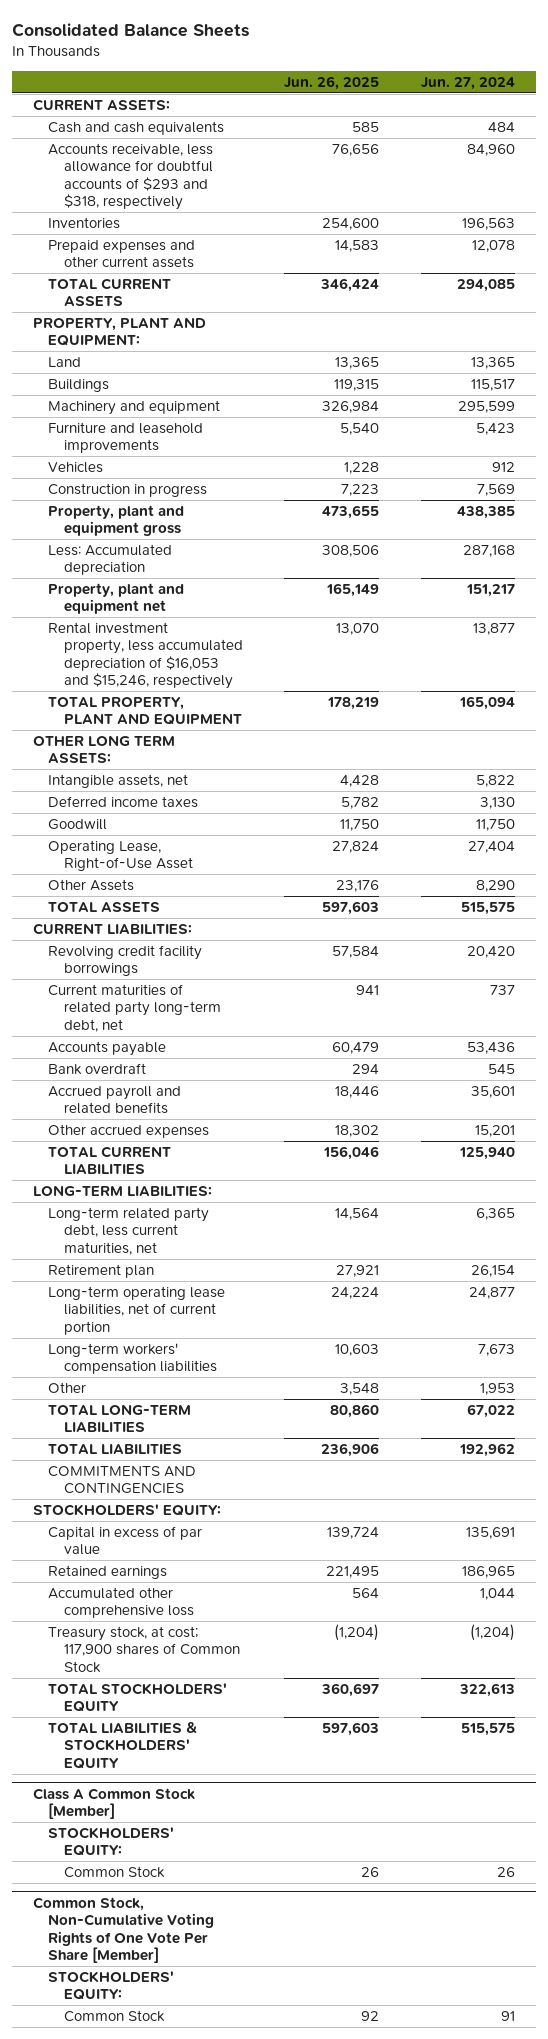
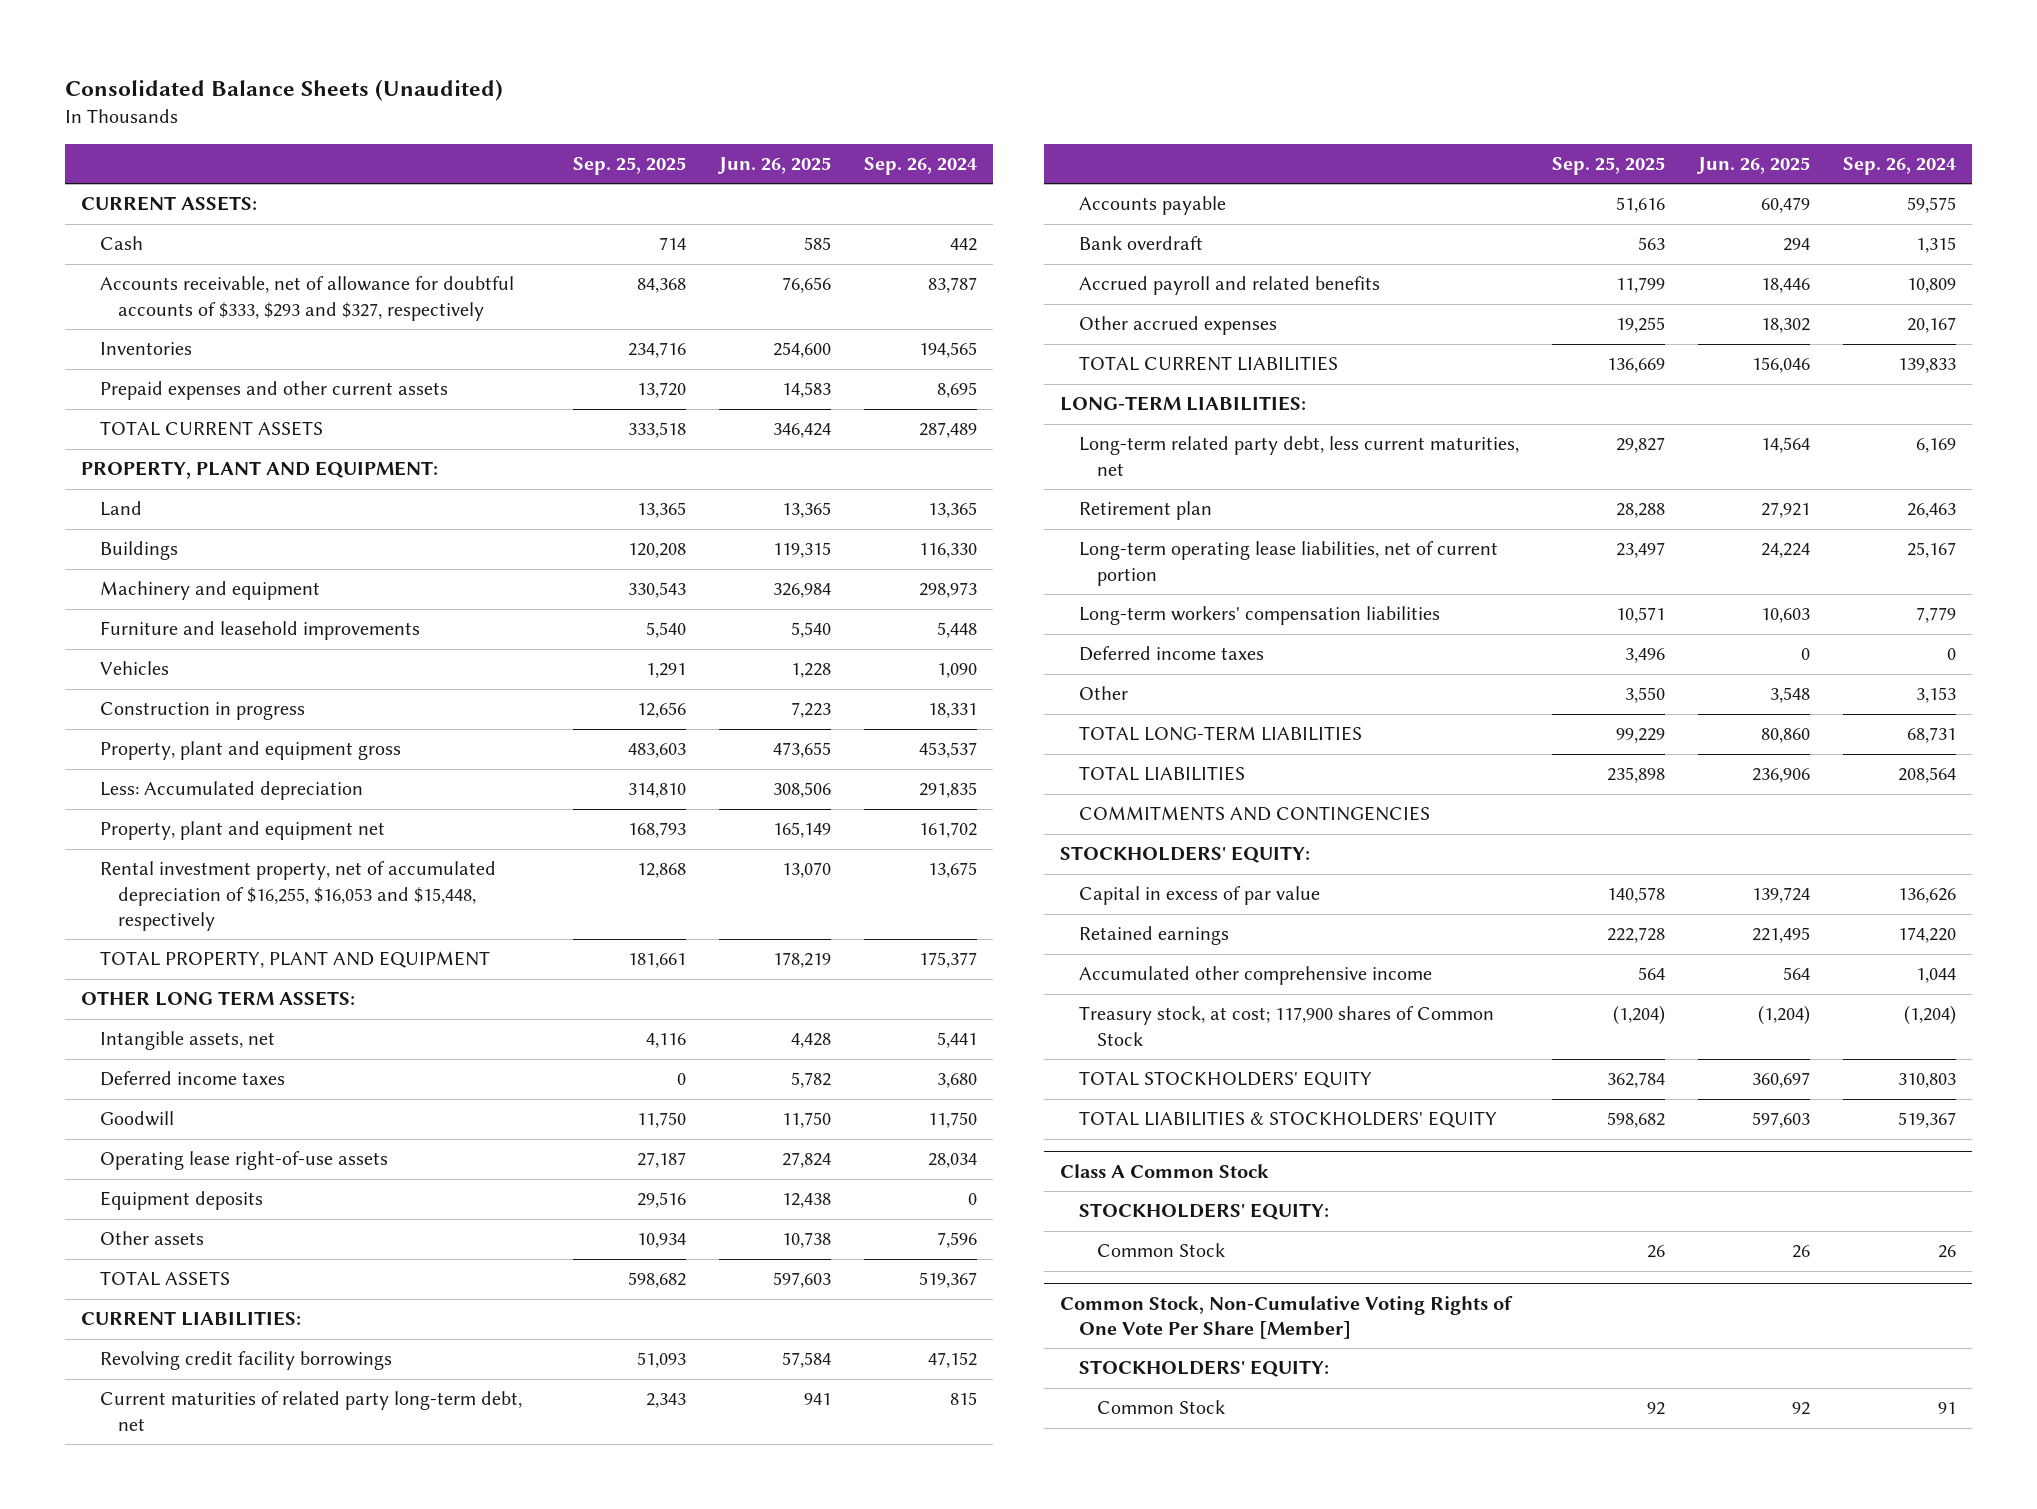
[12,22,250,37] Consolidated Balance Sheets -> [64,79,503,102] Consolidated Balance Sheets (Unaudited)
[420,76,515,90] Jun. 27, 2024 -> none
none -> [572,157,686,176] Sep. 25, 2025
none -> [863,157,977,176] Sep. 26, 2024
[48,120,225,135] Cash and cash equivalents -> [99,236,143,251] Cash
[48,142,214,211] Accounts receivable, less allowance for doubtful accounts of $293 and $318, respectively -> [99,276,514,321] Accounts receivable, net of allowance for doubtful accounts of $333, $293 and $327, respectively
[48,621,243,690] Rental investment property, less accumulated depreciation of $16,053 and $15,246, respectively -> [99,861,496,931] Rental investment property, net of accumulated depreciation of $16,255, $16,053 and $15,448, respectively
[48,839,193,872] Operating Lease, Right-of-Use Asset -> [99,1151,388,1171] Operating lease right-of-use assets
none -> [99,1191,263,1211] Equipment deposits
[48,878,135,891] Other Assets -> [99,1231,204,1246] Other assets
[336,879,380,892] 23,176 -> [781,1232,831,1249] 10,738
none -> [1078,646,1264,662] Deferred income taxes
[48,1586,194,1619] Accumulated other comprehensive loss -> [1078,966,1432,986] Accumulated other comprehensive income
[32,1787,195,1820] Class A Common Stock [Member] -> [1060,1163,1270,1178] Class A Common Stock

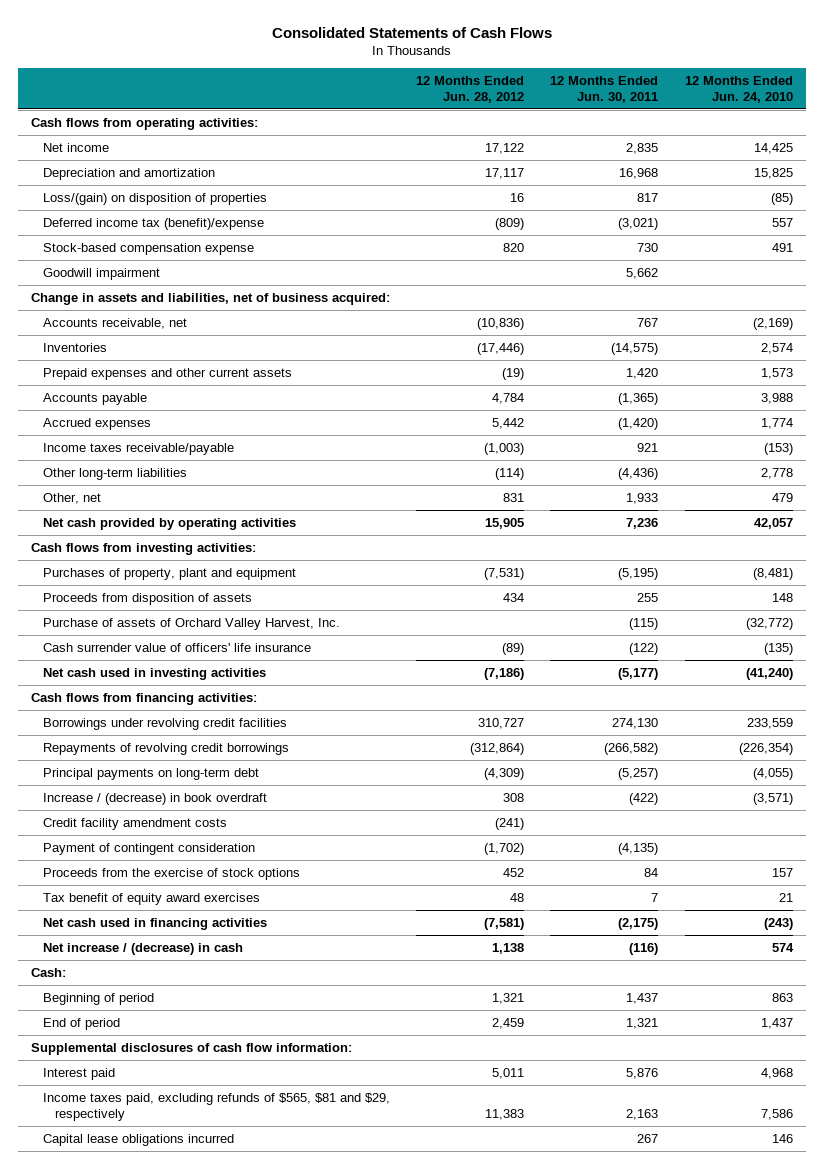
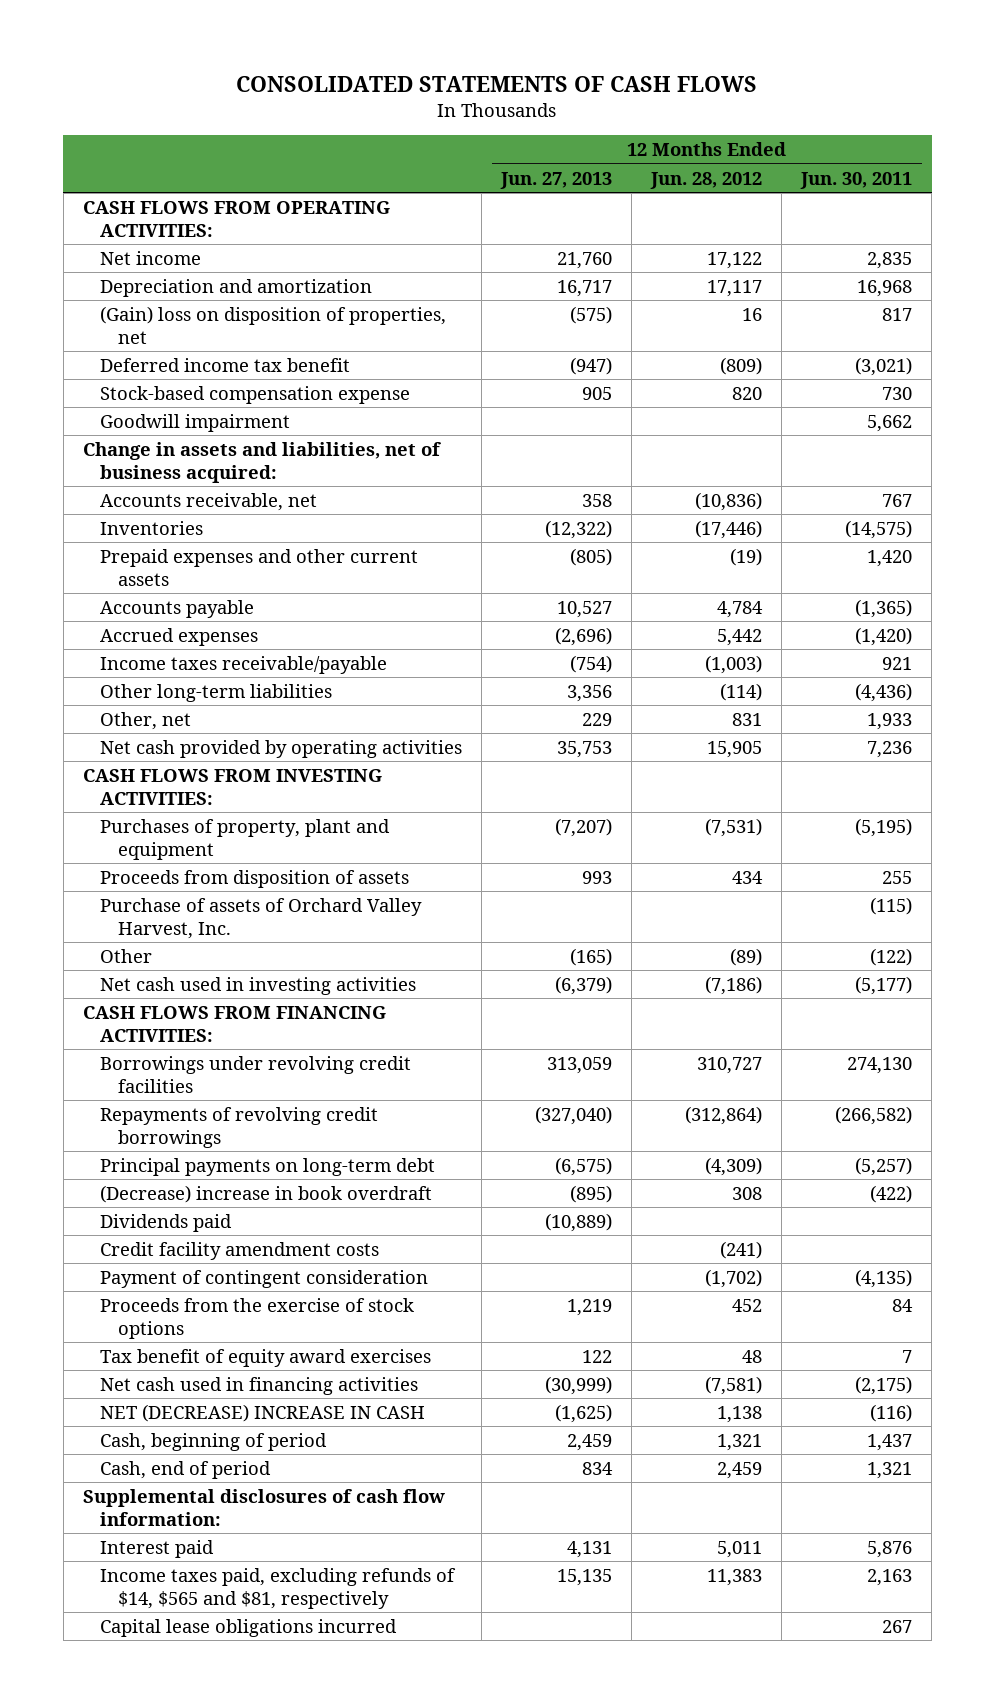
[271,26,552,38] Consolidated Statements of Cash Flows -> [236,75,758,92] CONSOLIDATED STATEMENTS OF CASH FLOWS
[684,75,793,103] 12 Months Ended Jun. 24, 2010 -> none
none -> [500,171,613,189] Jun. 27, 2013
[30,117,258,130] Cash flows from operating activities: -> [82,200,390,237] CASH FLOWS FROM OPERATING ACTIVITIES:
[42,192,267,205] Loss/(gain) on disposition of properties -> [100,305,447,344] (Gain) loss on disposition of properties, net
[42,217,264,230] Deferred income tax (benefit)/expense -> [100,357,351,372] Deferred income tax benefit
[30,542,256,555] Cash flows from investing activities: -> [82,768,382,805] CASH FLOWS FROM INVESTING ACTIVITIES:
[42,642,311,652] Cash surrender value of officers' life insurance -> [100,948,153,963] Other
[30,692,257,705] Cash flows from financing activities: -> [82,1005,386,1042] CASH FLOWS FROM FINANCING ACTIVITIES:
[42,792,267,805] Increase / (decrease) in book overdraft -> [100,1184,433,1203] (Decrease) increase in book overdraft
none -> [100,1213,233,1232] Dividends paid
[30,967,66,977] Cash: -> none
[42,942,243,955] Net increase / (decrease) in cash -> [100,1403,426,1422] NET (DECREASE) INCREASE IN CASH
[42,992,154,1005] Beginning of period -> [100,1432,328,1451] Cash, beginning of period
[42,1017,120,1030] End of period -> [100,1460,272,1479] Cash, end of period
[42,1092,390,1121] Income taxes paid, excluding refunds of $565, $81 and $29, respectively -> [100,1567,457,1609] Income taxes paid, excluding refunds of $14, $565 and $81, respectively

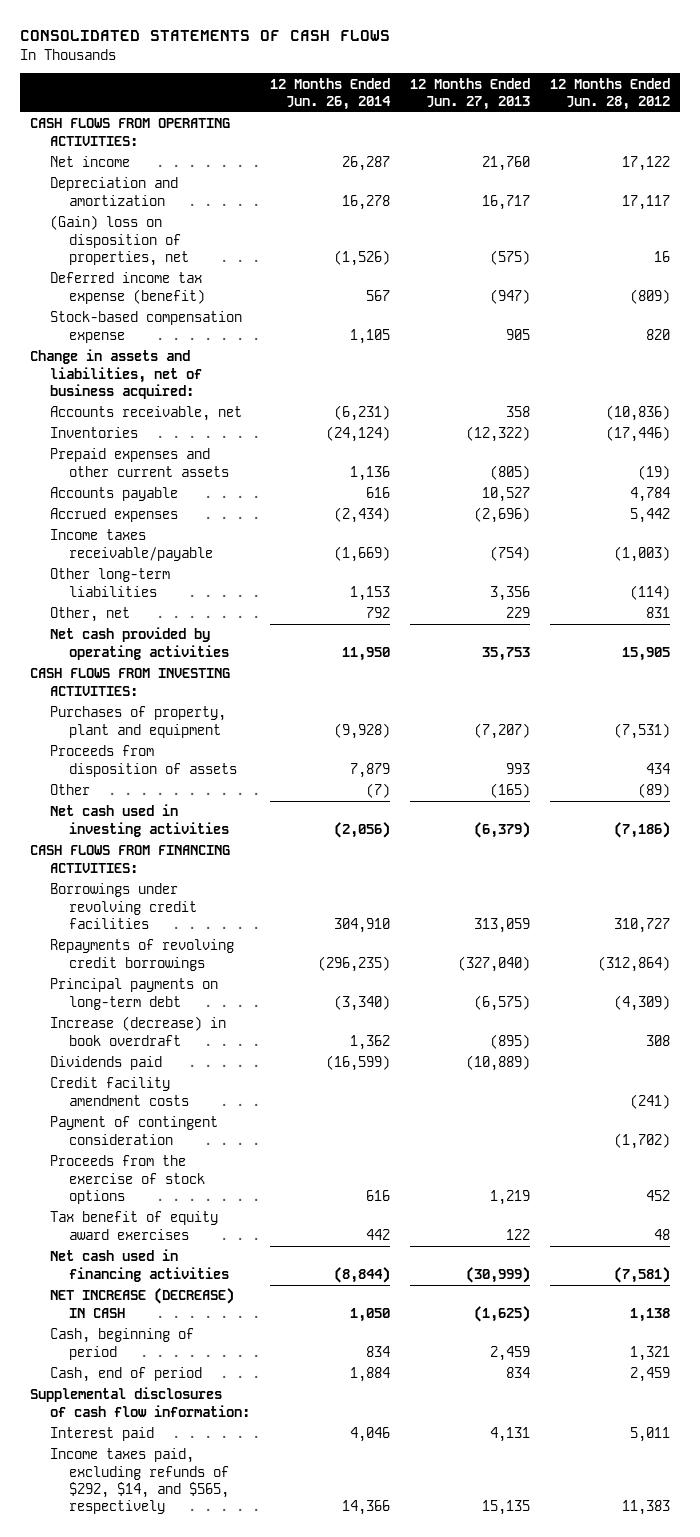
[800,171,913,189] Jun. 30, 2011 -> none
none -> [269,77,391,110] 12 Months Ended Jun. 26, 2014
[100,357,351,372] Deferred income tax benefit -> [49,272,205,304] Deferred income tax expense (benefit)
[100,413,291,432] Goodwill impairment -> none
[100,897,423,939] Purchase of assets of Orchard Valley Harvest, Inc. -> none
[100,1184,433,1203] (Decrease) increase in book overdraft -> [49,1016,226,1046] Increase (decrease) in book overdraft
[100,1403,426,1422] NET (DECREASE) INCREASE IN CASH -> [49,1288,234,1318] NET INCREASE (DECREASE) IN CASH
[100,1618,398,1637] Capital lease obligations incurred -> none
[100,1567,457,1609] Income taxes paid, excluding refunds of $14, $565 and $81, respectively -> [49,1448,229,1514] Income taxes paid, excluding refunds of $292, $14, and $565, respectively

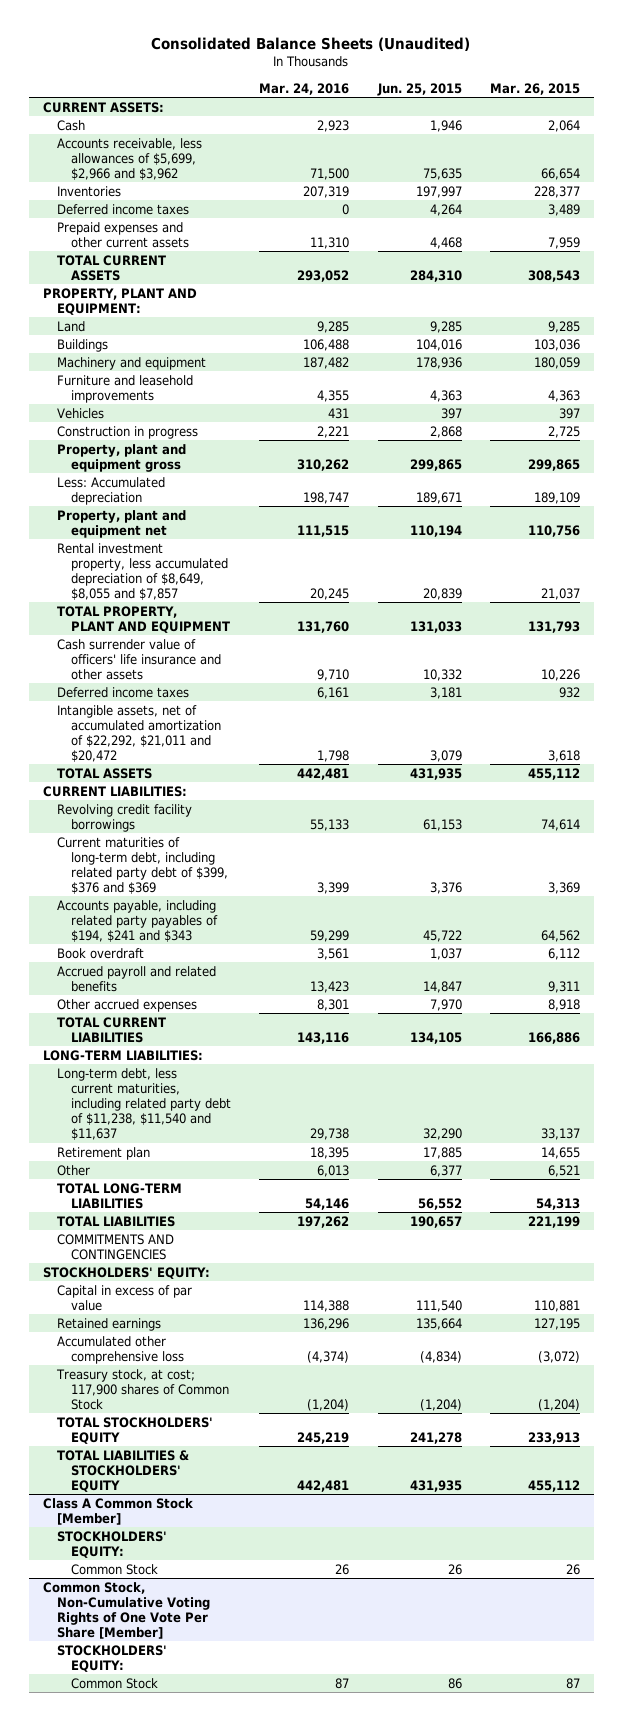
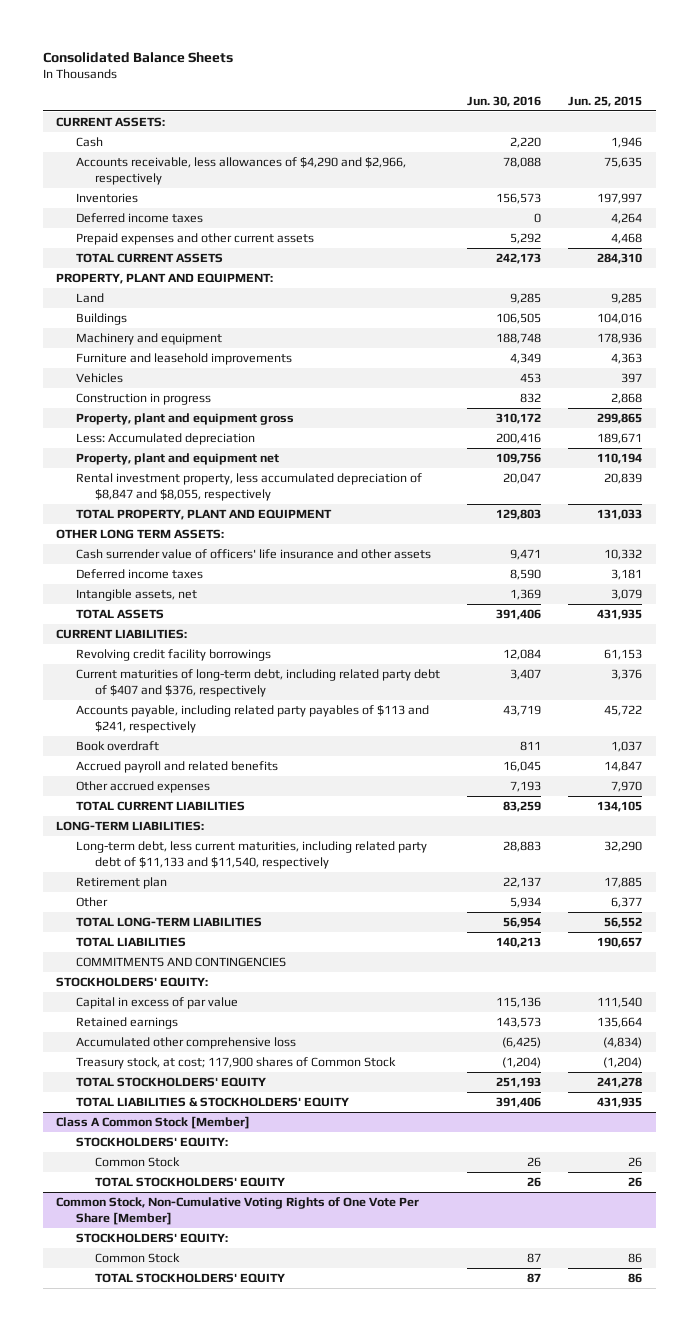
[151,36,471,51] Consolidated Balance Sheets (Unaudited) -> [42,51,233,63] Consolidated Balance Sheets
[259,82,350,95] Mar. 24, 2016 -> none
[489,82,580,95] Mar. 26, 2015 -> none
none -> [467,95,542,107] Jun. 30, 2016
[57,137,203,180] Accounts receivable, less allowances of $5,699, $2,966 and $3,962 -> [75,157,406,185] Accounts receivable, less allowances of $4,290 and $2,966, respectively
[57,542,229,601] Rental investment property, less accumulated depreciation of $8,649, $8,055 and $7,857 -> [75,473,422,501] Rental investment property, less accumulated depreciation of $8,847 and $8,055, respectively
none -> [56,529,225,540] OTHER LONG TERM ASSETS:
[57,704,222,763] Intangible assets, net of accumulated amortization of $22,292, $21,011 and $20,472 -> [75,589,197,602] Intangible assets, net
[57,836,229,895] Current maturities of long-term debt, including related party debt of $399, $376 and $369 -> [75,669,440,697] Current maturities of long-term debt, including related party debt of $407 and $376, respectively
[57,899,219,942] Accounts payable, including related party payables of $194, $241 and $343 -> [75,705,429,733] Accounts payable, including related party payables of $113 and $241, respectively
[57,1067,232,1141] Long-term debt, less current maturities, including related party debt of $11,238, $11,540 and $11,637 -> [75,841,427,869] Long-term debt, less current maturities, including related party debt of $11,133 and $11,540, respectively
none -> [95,1177,286,1188] TOTAL STOCKHOLDERS' EQUITY
none -> [95,1273,286,1284] TOTAL STOCKHOLDERS' EQUITY

